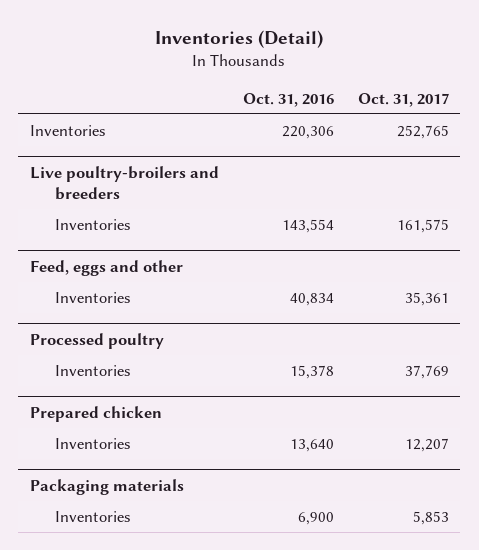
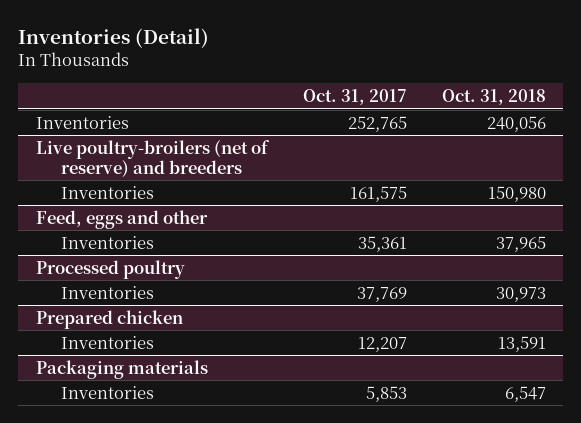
[242,92,334,107] Oct. 31, 2016 -> none
none -> [441,88,546,105] Oct. 31, 2018
[30,165,220,200] Live poultry-broilers and breeders -> [35,139,270,177] Live poultry-broilers (net of reserve) and breeders

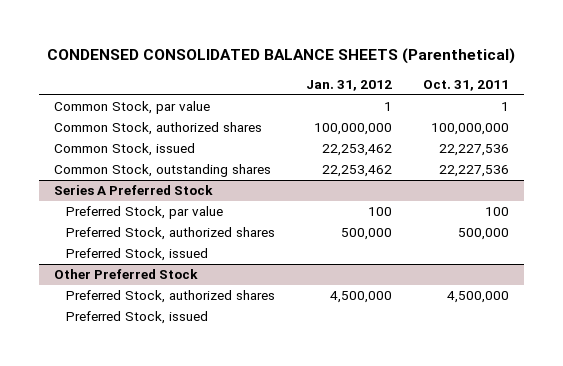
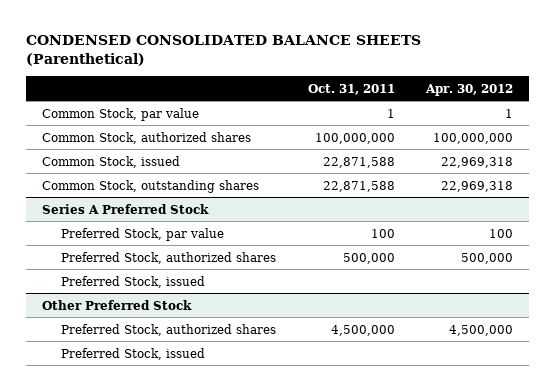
[305,79,392,91] Jan. 31, 2012 -> none
none -> [425,83,514,96] Apr. 30, 2012
[438,144,509,157] 22,227,536 -> [322,156,395,168] 22,871,588
[438,165,509,178] 22,227,536 -> [322,180,395,192] 22,871,588

